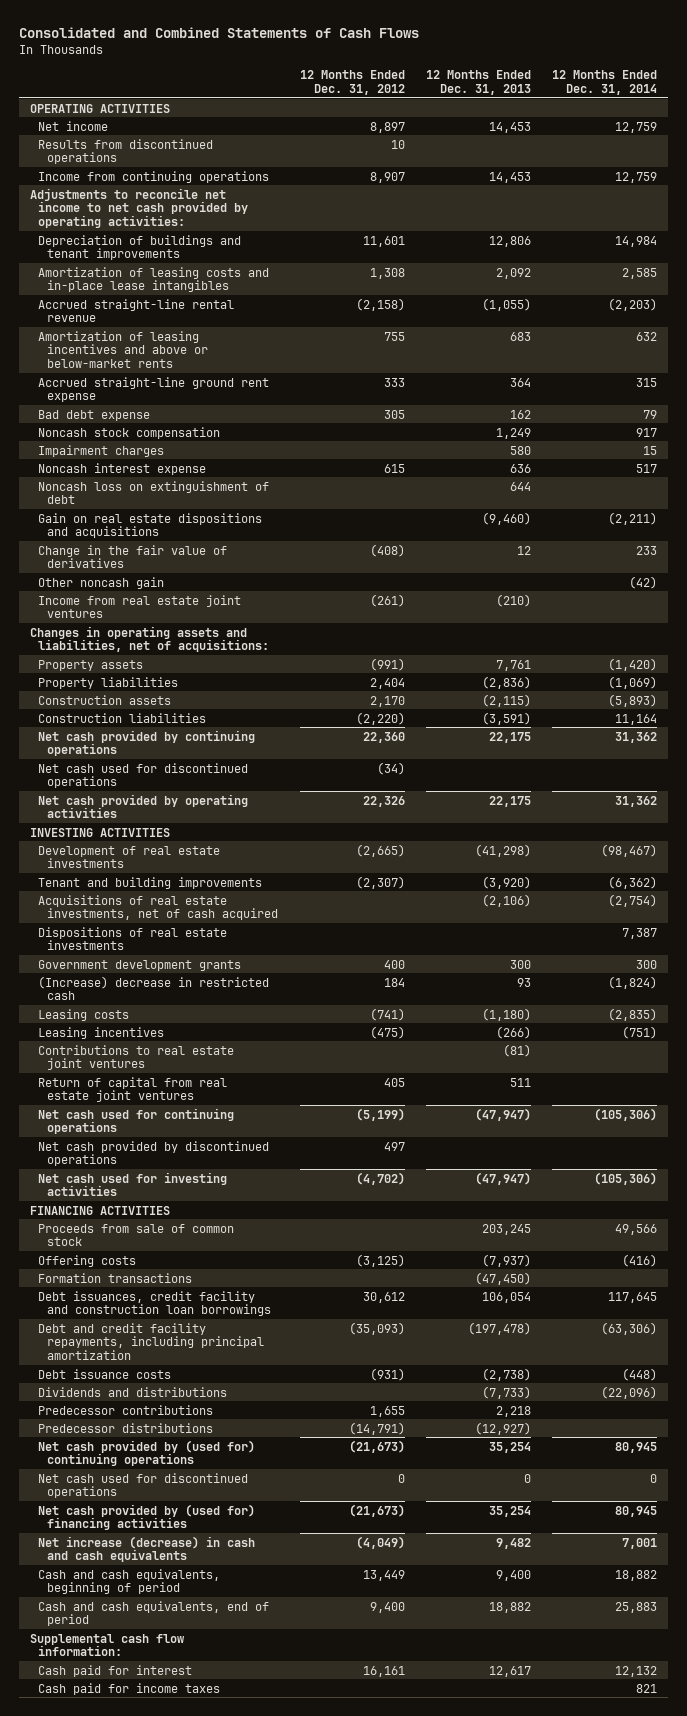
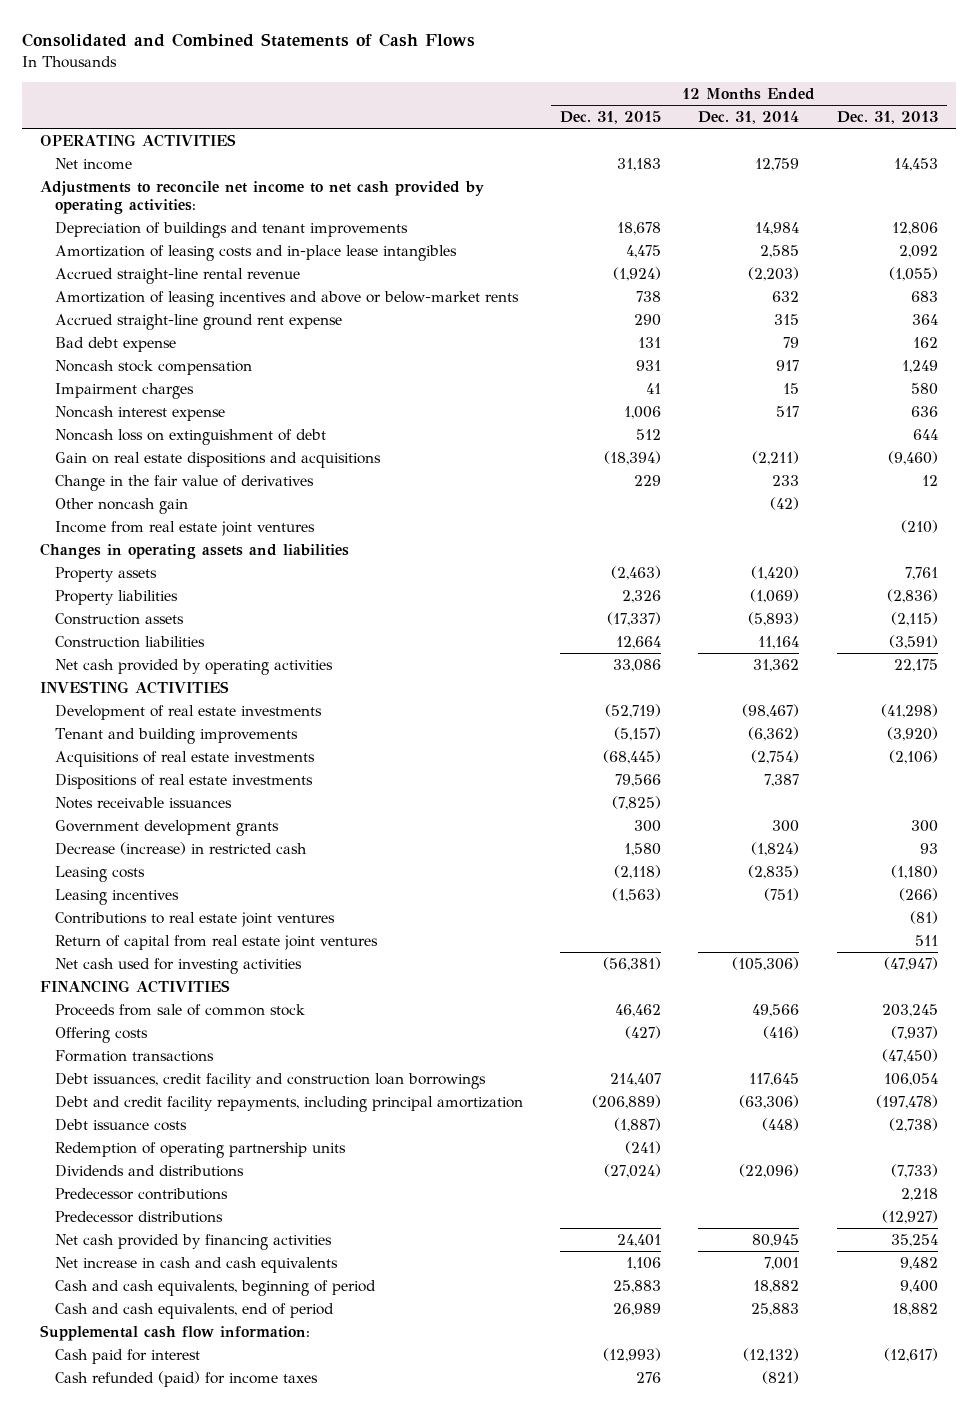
[299,70,405,95] 12 Months Ended Dec. 31, 2012 -> none
none -> [560,111,662,125] Dec. 31, 2015
[38,138,214,165] Results from discontinued operations -> none
[38,170,270,183] Income from continuing operations -> none
[29,625,270,653] Changes in operating assets and liabilities, net of acquisitions: -> [40,542,350,559] Changes in operating assets and liabilities
[38,729,256,757] Net cash provided by continuing operations -> none
[38,762,249,789] Net cash used for discontinued operations -> none
[38,894,279,921] Acquisitions of real estate investments, net of cash acquired -> [55,750,316,767] Acquisitions of real estate investments
none -> [55,796,233,809] Notes receivable issuances
[38,975,270,1001] (Increase) decrease in restricted cash -> [55,841,308,855] Decrease (increase) in restricted cash
[38,1107,235,1135] Net cash used for continuing operations -> none
[38,1140,270,1167] Net cash provided by discontinued operations -> none
none -> [55,1141,347,1158] Redemption of operating partnership units
[38,1439,256,1467] Net cash provided by (used for) continuing operations -> none
[38,1472,249,1499] Net cash used for discontinued operations -> none
[38,1503,256,1531] Net cash provided by (used for) financing activities -> [55,1233,333,1250] Net cash provided by financing activities
[38,1535,256,1563] Net increase (decrease) in cash and cash equivalents -> [55,1256,339,1273] Net increase in cash and cash equivalents
[488,1665,531,1677] 12,617 -> [883,1347,938,1362] (12,617)
[615,1665,658,1677] 12,132 -> [743,1347,800,1362] (12,132)
[38,1682,221,1695] Cash paid for income taxes -> [55,1370,319,1387] Cash refunded (paid) for income taxes
[636,1683,658,1693] 821 -> [762,1370,800,1384] (821)

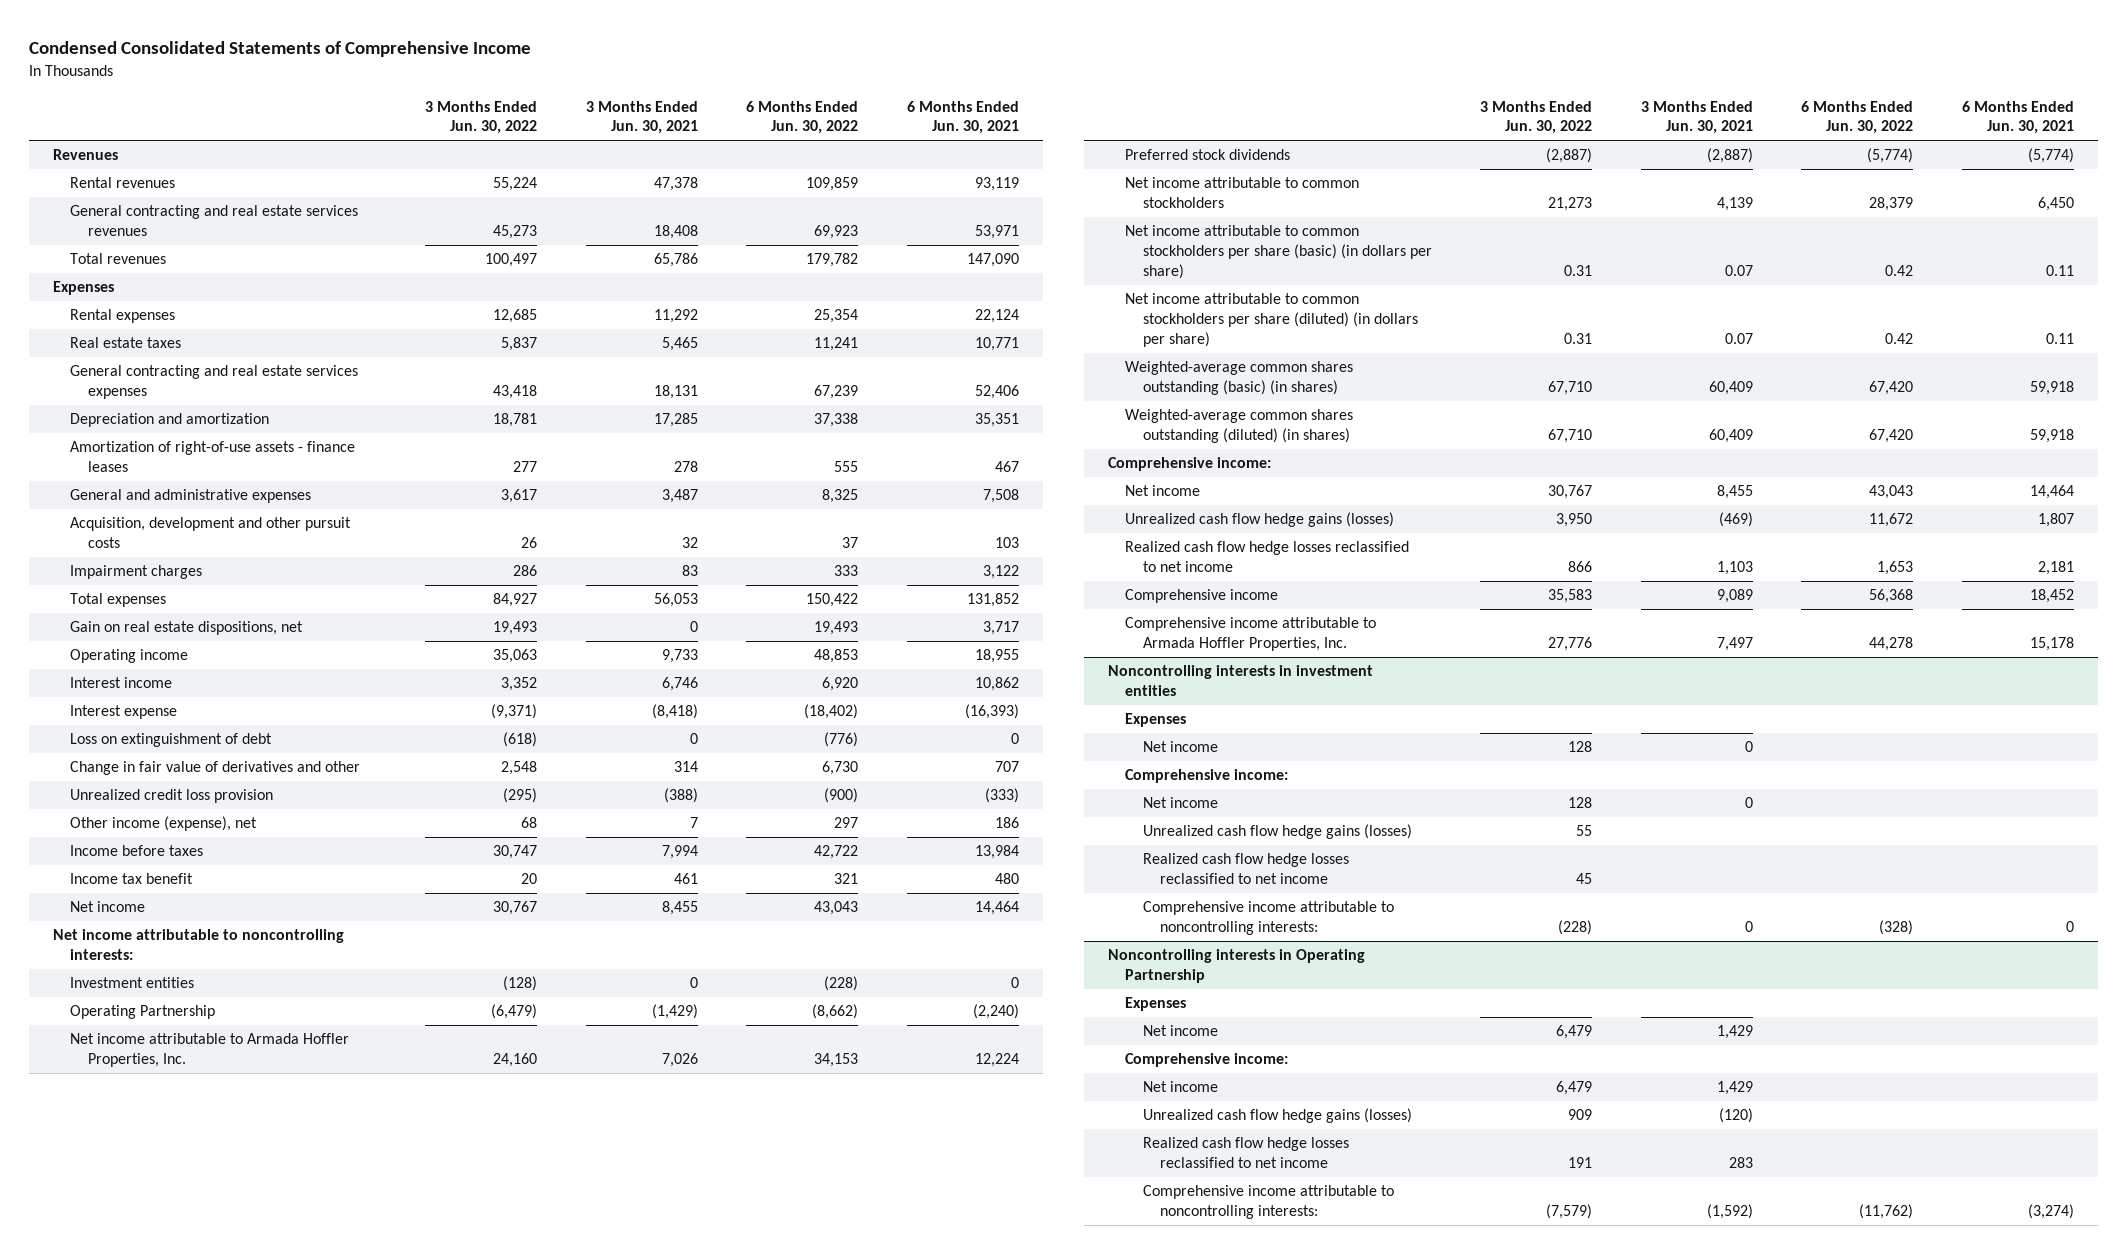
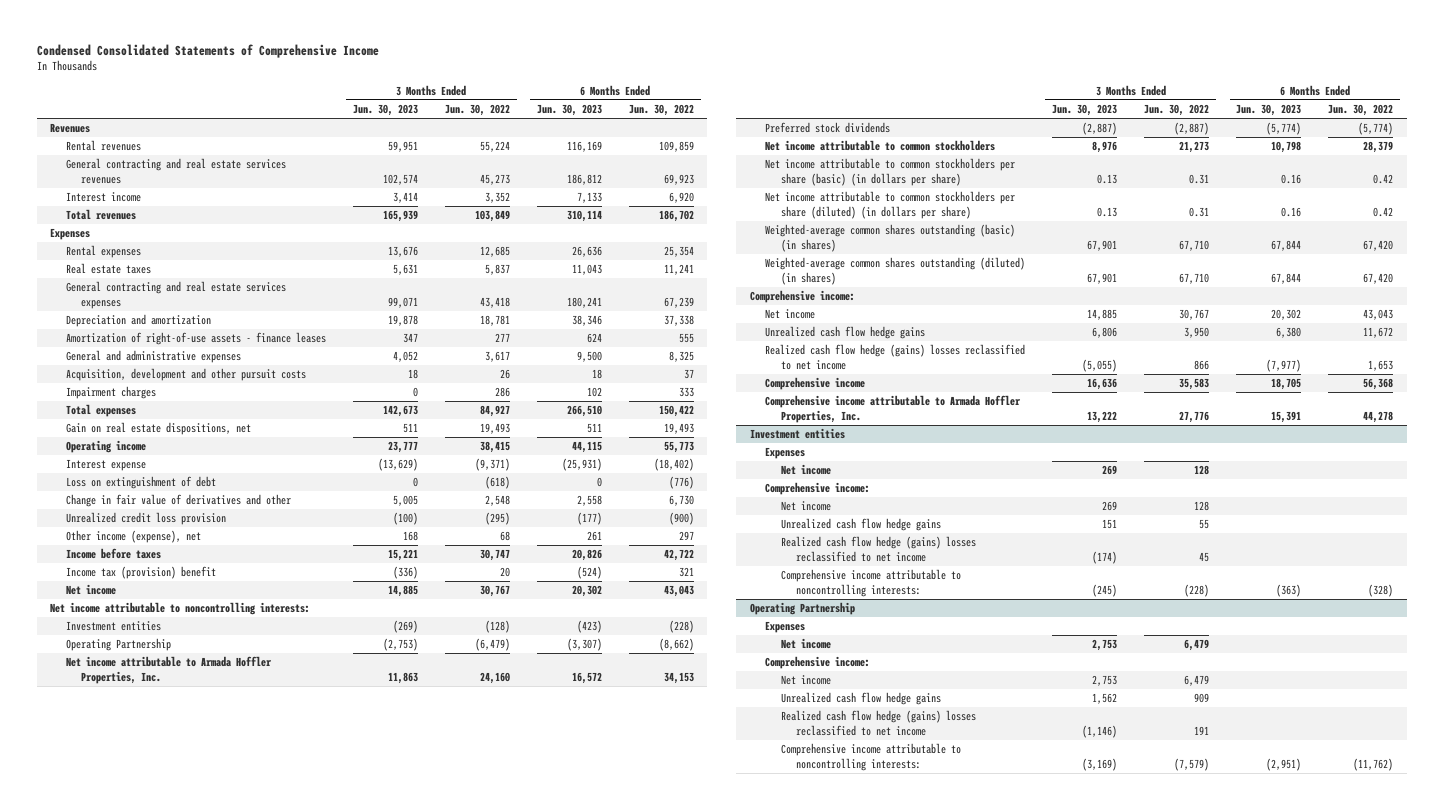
[585,100,698,135] 3 Months Ended Jun. 30, 2021 -> none
[906,100,1019,135] 6 Months Ended Jun. 30, 2021 -> none
none -> [352,104,418,117] Jun. 30, 2023
none -> [536,104,602,117] Jun. 30, 2023
[70,677,173,689] Interest income -> [65,192,141,203] Interest income
[485,253,538,268] 100,497 -> [474,210,510,223] 103,849
[806,253,859,268] 179,782 -> [658,210,694,223] 186,702
[493,649,538,664] 35,063 -> [479,441,510,454] 38,415
[814,649,859,664] 48,853 -> [663,441,694,454] 55,773
[70,873,194,885] Income tax benefit -> [65,566,216,580] Income tax (provision) benefit
[1125,512,1395,528] Unrealized cash flow hedge gains (losses) -> [765,326,926,340] Unrealized cash flow hedge gains
[1125,541,1410,573] Realized cash flow hedge losses reclassified to net income -> [765,344,1026,370] Realized cash flow hedge (gains) losses reclassified to net income
[1108,665,1374,697] Noncontrolling interests in investment entities -> [749,428,845,440] Investment entities
[1142,824,1412,840] Unrealized cash flow hedge gains (losses) -> [780,518,941,532] Unrealized cash flow hedge gains
[1142,853,1349,885] Realized cash flow hedge losses reclassified to net income -> [780,536,976,562] Realized cash flow hedge (gains) losses reclassified to net income
[1108,949,1366,984] Noncontrolling interests in Operating Partnership -> [749,602,855,616] Operating Partnership
[1142,1108,1412,1124] Unrealized cash flow hedge gains (losses) -> [780,692,941,706] Unrealized cash flow hedge gains
[1142,1137,1349,1169] Realized cash flow hedge losses reclassified to net income -> [780,710,976,736] Realized cash flow hedge (gains) losses reclassified to net income

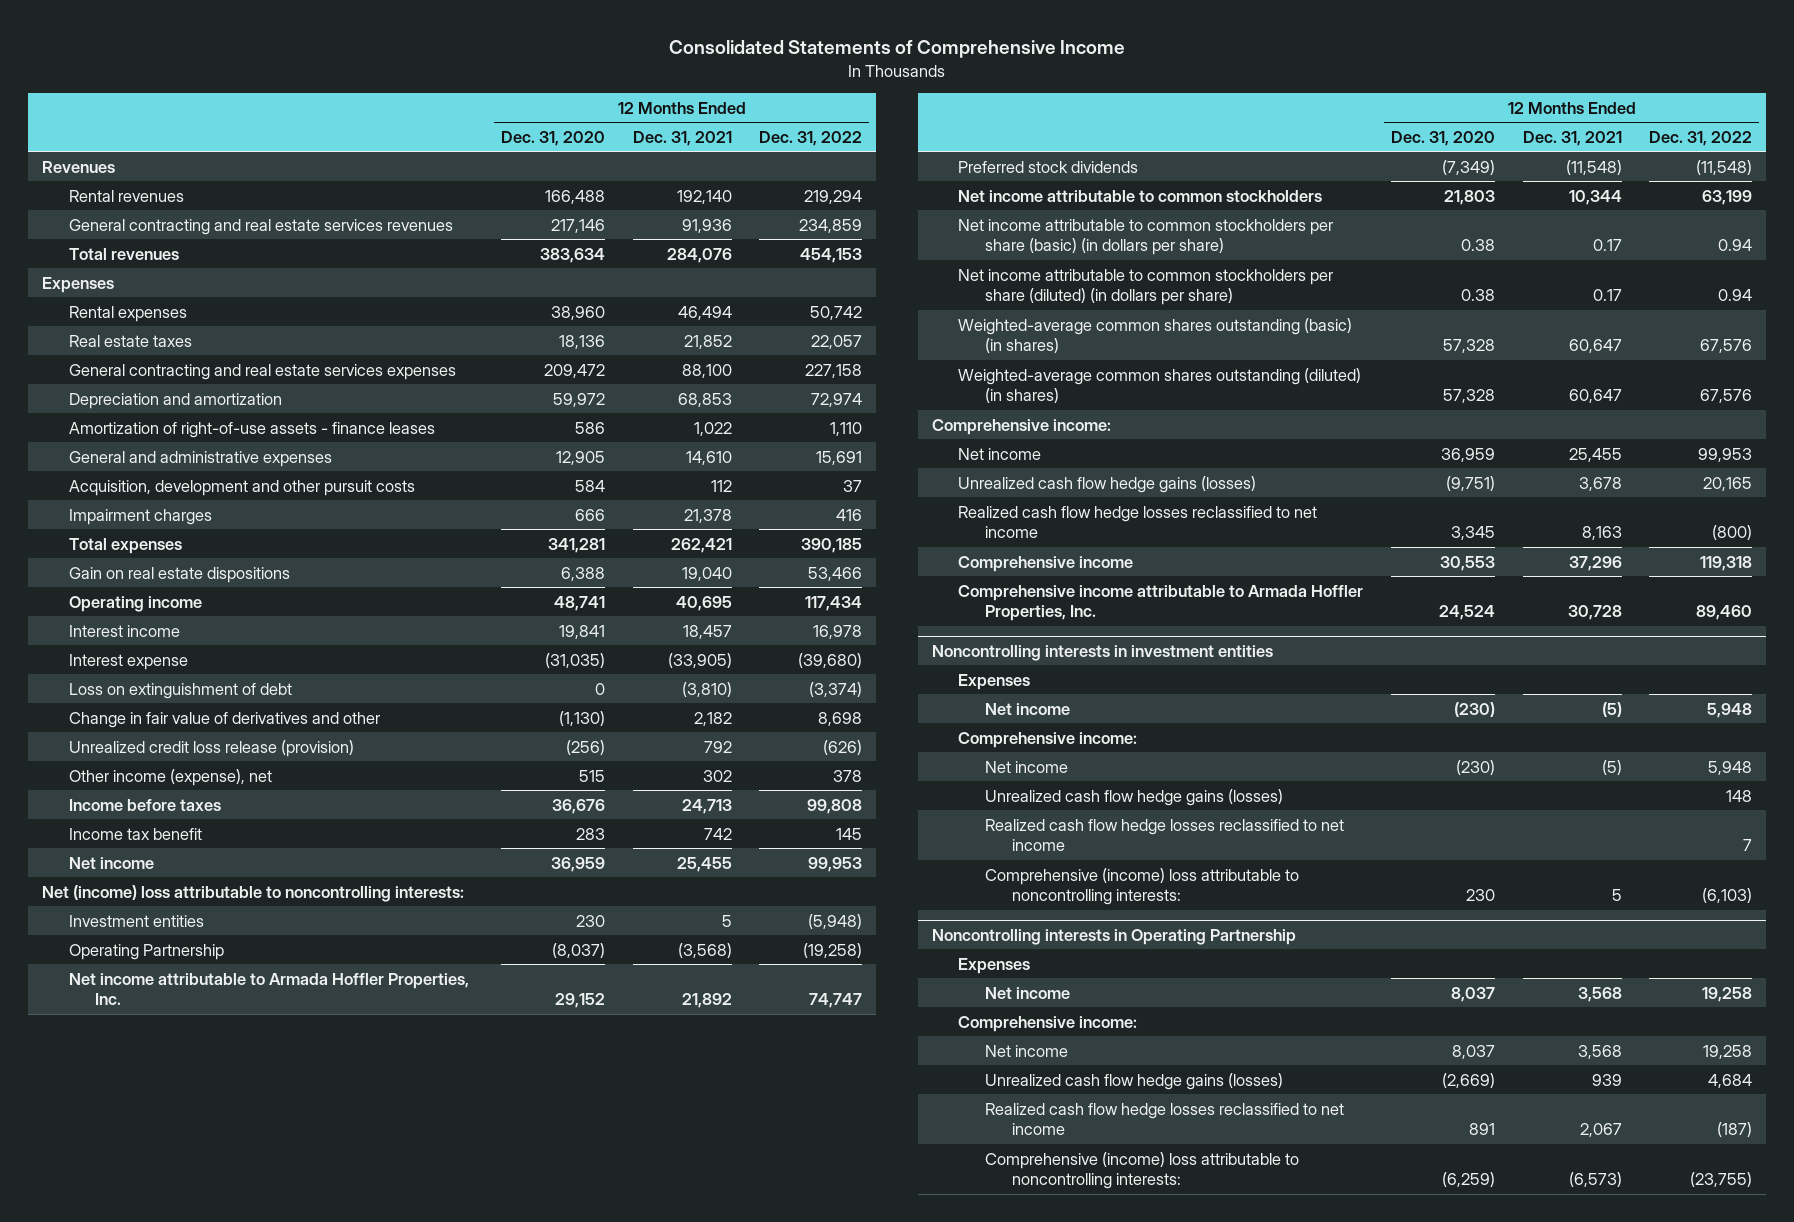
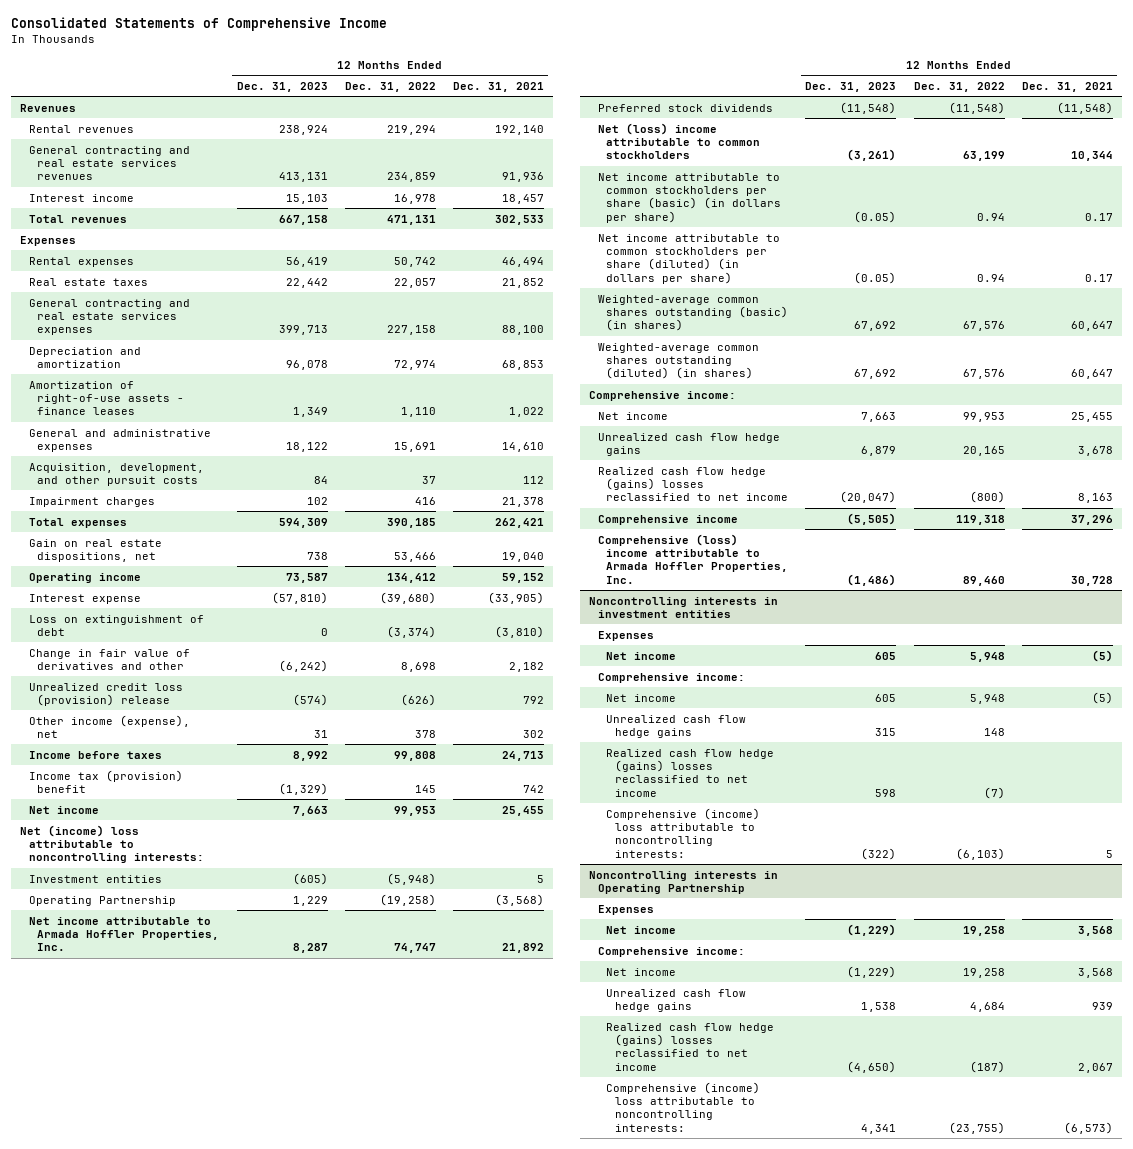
[501,130,606,146] Dec. 31, 2020 -> none
none -> [236,81,328,92] Dec. 31, 2023
[68,624,180,637] Interest income -> [28,193,134,202] Interest income
[666,247,732,263] 284,076 -> [495,214,545,225] 302,533
[800,247,863,263] 454,153 -> [386,214,436,225] 471,131
[68,479,415,496] Acquisition, development and other pursuit costs -> [28,462,204,486] Acquisition, development, and other pursuit costs
[68,566,290,583] Gain on real estate dispositions -> [28,538,162,562] Gain on real estate dispositions, net
[675,595,732,611] 40,695 -> [502,572,545,583] 59,152
[805,595,863,611] 117,434 -> [386,572,436,583] 134,412
[68,739,354,757] Unrealized credit loss release (provision) -> [28,682,183,706] Unrealized credit loss (provision) release
[68,827,202,840] Income tax benefit -> [28,769,183,793] Income tax (provision) benefit
[958,189,1323,202] Net income attributable to common stockholders -> [597,122,761,160] Net (loss) income attributable to common stockholders
[958,475,1257,493] Unrealized cash flow hedge gains (losses) -> [597,432,780,456] Unrealized cash flow hedge gains
[958,505,1318,539] Realized cash flow hedge losses reclassified to net income -> [597,466,789,502] Realized cash flow hedge (gains) losses reclassified to net income
[958,584,1364,622] Comprehensive income attributable to Armada Hoffler Properties, Inc. -> [597,533,789,584] Comprehensive (loss) income attributable to Armada Hoffler Properties, Inc.
[985,788,1284,806] Unrealized cash flow hedge gains (losses) -> [606,714,747,738] Unrealized cash flow hedge gains
[985,818,1345,852] Realized cash flow hedge losses reclassified to net income -> [606,748,775,797] Realized cash flow hedge (gains) losses reclassified to net income
[1743,839,1753,852] 7 -> [983,786,1005,799] (7)
[985,1072,1284,1090] Unrealized cash flow hedge gains (losses) -> [606,988,747,1012] Unrealized cash flow hedge gains
[985,1102,1345,1136] Realized cash flow hedge losses reclassified to net income -> [606,1022,775,1071] Realized cash flow hedge (gains) losses reclassified to net income

